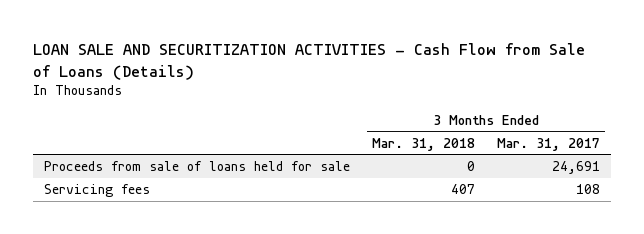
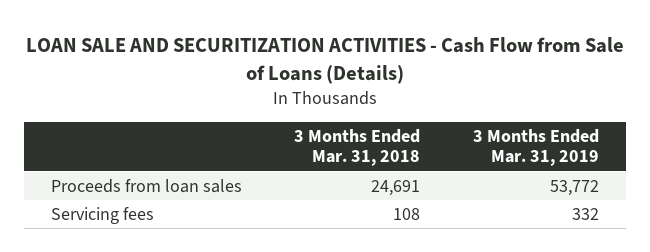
[496,137,600,151] Mar. 31, 2017 -> none
none -> [473,128,600,167] 3 Months Ended Mar. 31, 2019
[44,161,351,172] Proceeds from sale of loans held for sale -> [50,179,242,194] Proceeds from loan sales
[467,161,476,172] 0 -> [371,180,421,197] 24,691
[451,184,476,195] 407 -> [393,208,421,221] 108

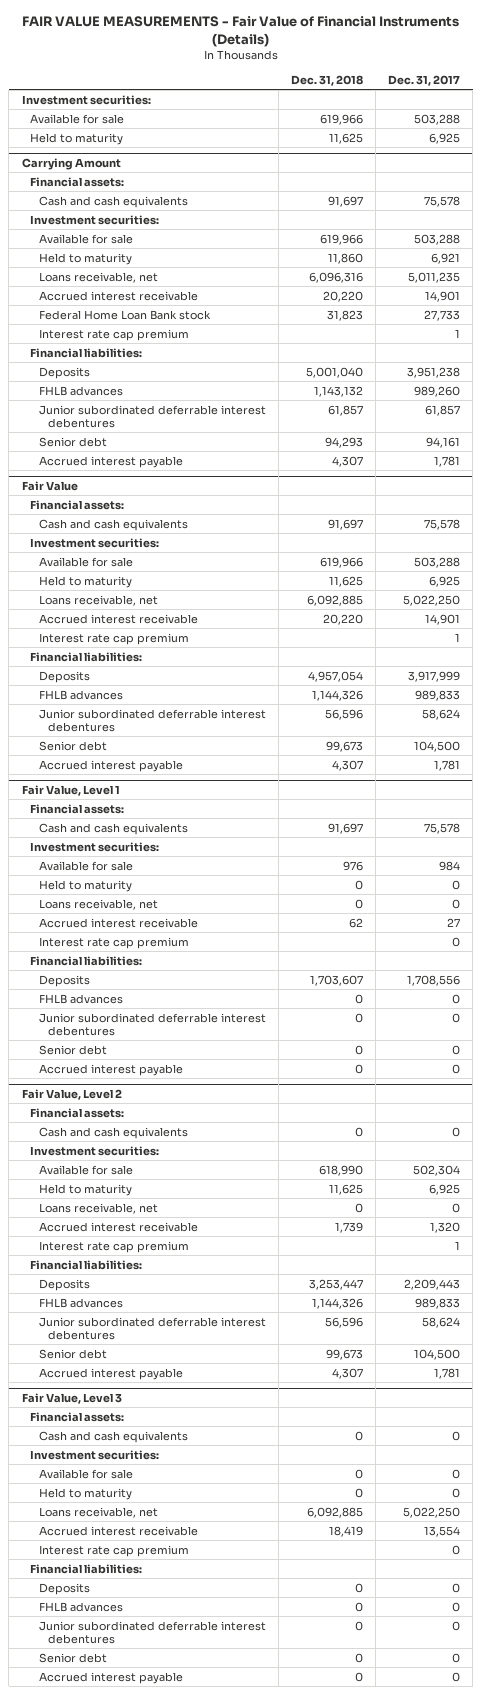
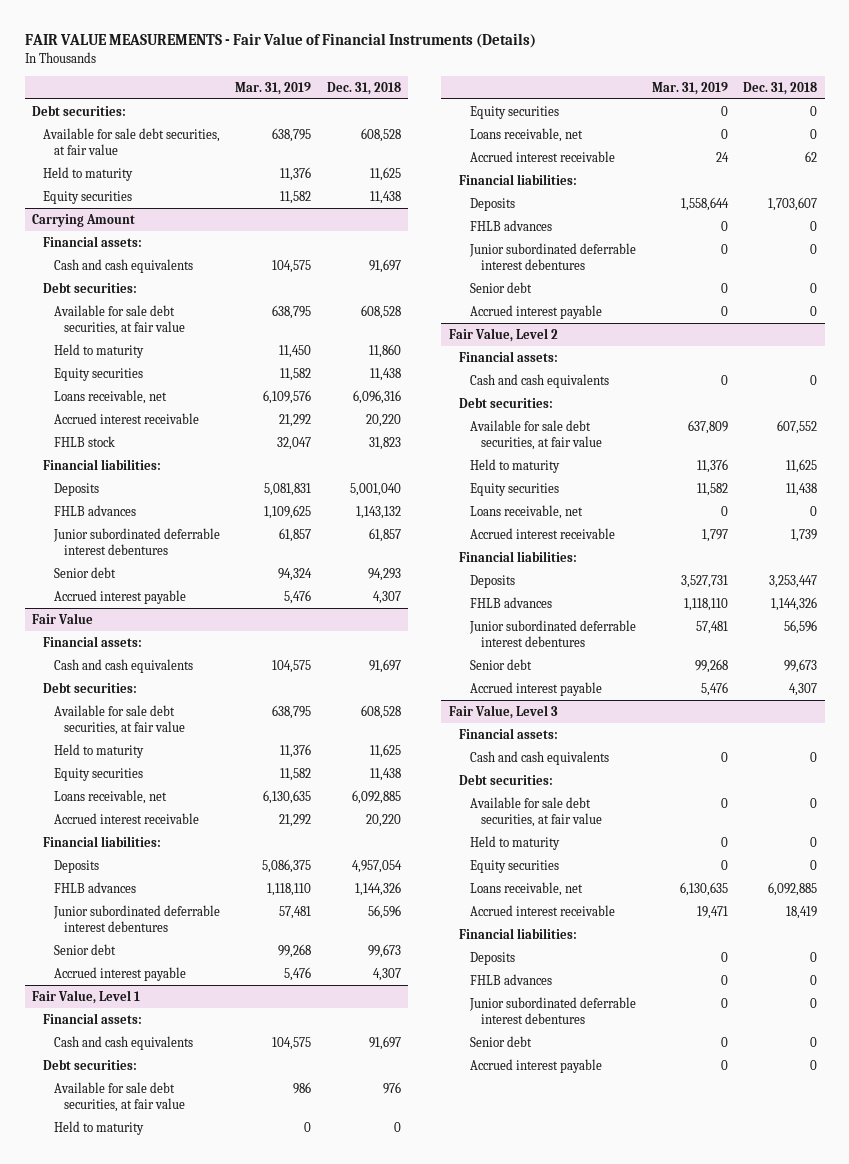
[388,74,461,86] Dec. 31, 2017 -> none
none -> [235,81,312,95] Mar. 31, 2019
[21,94,151,105] Investment securities: -> [32,104,127,116] Debt securities:
[30,113,125,124] Available for sale -> [43,127,221,156] Available for sale debt securities, at fair value
[320,113,364,125] 619,966 -> [360,127,401,142] 608,528
none -> [43,190,133,204] Equity securities
[30,214,160,225] Investment securities: -> [43,281,138,293] Debt securities:
[39,233,134,244] Available for sale -> [53,304,186,336] Available for sale debt securities, at fair value
[320,233,364,245] 619,966 -> [360,304,401,319] 608,528
none -> [53,367,143,381] Equity securities
[39,328,190,341] Interest rate cap premium -> none
[39,309,212,320] Federal Home Loan Bank stock -> [53,435,115,447] FHLB stock
[30,537,160,548] Investment securities: -> [43,681,138,693] Debt securities:
[39,556,134,567] Available for sale -> [53,704,186,736] Available for sale debt securities, at fair value
[320,556,364,568] 619,966 -> [360,704,401,719] 608,528
none -> [53,767,143,781] Equity securities
[39,632,190,645] Interest rate cap premium -> none
[30,841,160,852] Investment securities: -> [43,1058,138,1070] Debt securities:
[39,860,134,871] Available for sale -> [53,1081,186,1113] Available for sale debt securities, at fair value
none -> [470,105,560,119] Equity securities
[39,936,190,949] Interest rate cap premium -> none
[30,1145,160,1156] Investment securities: -> [459,396,554,408] Debt securities:
[39,1164,134,1175] Available for sale -> [470,419,602,451] Available for sale debt securities, at fair value
[319,1164,364,1176] 618,990 -> [776,419,817,434] 607,552
none -> [470,482,560,496] Equity securities
[39,1240,190,1253] Interest rate cap premium -> none
[30,1449,160,1460] Investment securities: -> [459,773,554,785] Debt securities:
[39,1468,134,1479] Available for sale -> [470,796,602,828] Available for sale debt securities, at fair value
none -> [470,859,560,873] Equity securities
[39,1544,190,1557] Interest rate cap premium -> none

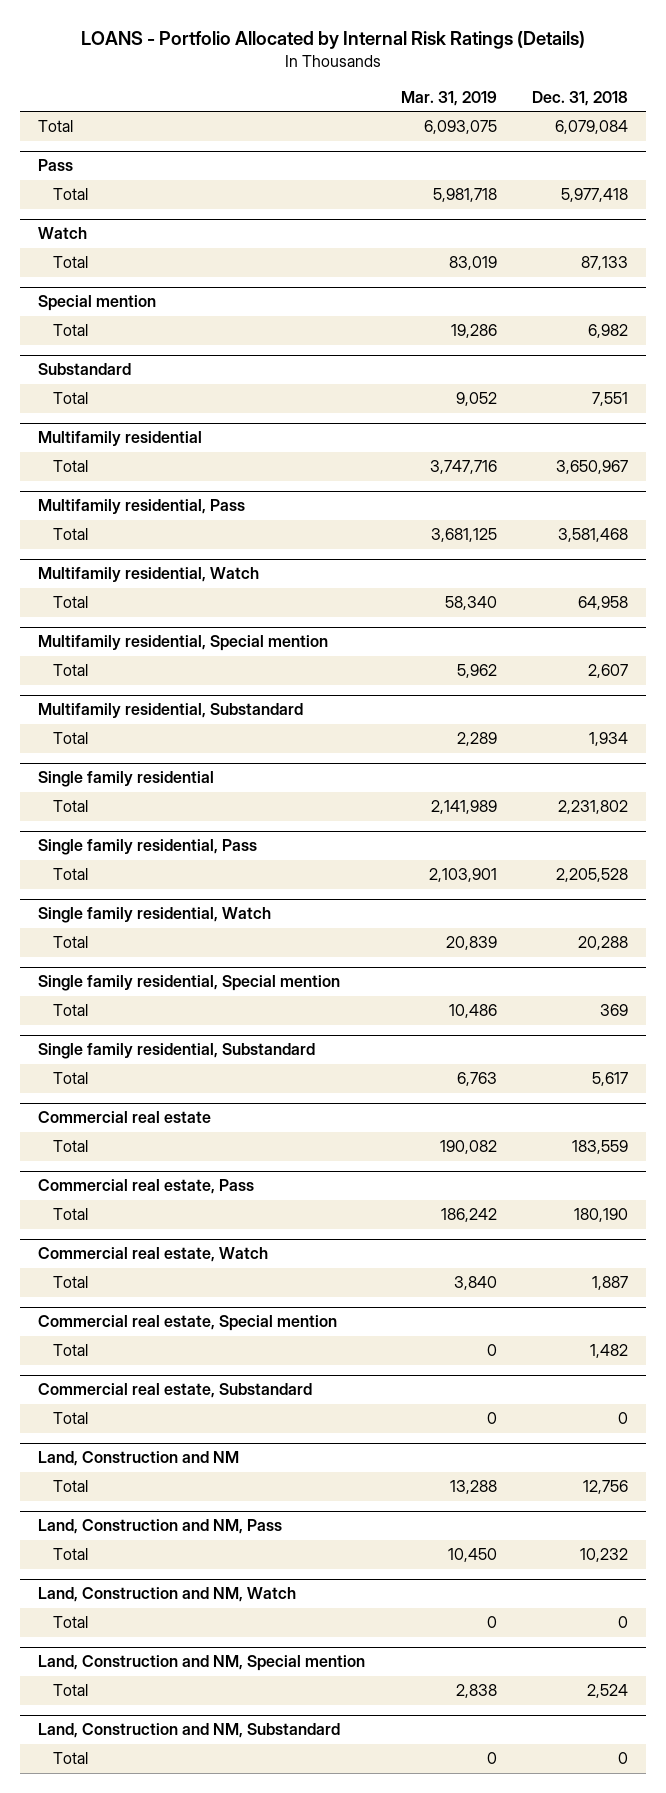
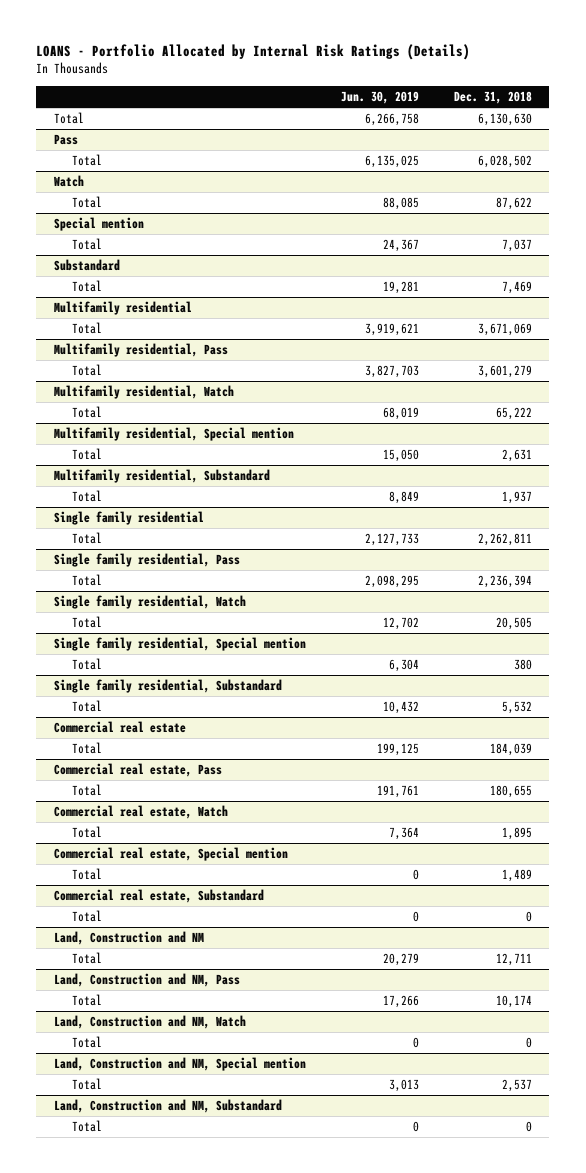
[400,90,497,106] Mar. 31, 2019 -> none
none -> [340,91,419,105] Jun. 30, 2019
[555,120,629,135] 6,079,084 -> [477,113,532,127] 6,130,630
[561,188,629,203] 5,977,418 -> [477,155,532,169] 6,028,502
[581,256,629,271] 87,133 -> [495,197,532,211] 87,622
[588,324,629,339] 6,982 -> [501,239,532,253] 7,037
[592,392,629,407] 7,551 -> [501,281,532,295] 7,469
[556,460,629,475] 3,650,967 -> [477,323,532,337] 3,671,069
[558,528,629,543] 3,581,468 -> [477,365,532,379] 3,601,279
[578,596,629,611] 64,958 -> [495,407,532,421] 65,222
[588,664,629,679] 2,607 -> [501,449,532,463] 2,631
[589,732,629,747] 1,934 -> [501,491,532,505] 1,937
[558,800,629,815] 2,231,802 -> [477,533,532,547] 2,262,811
[556,868,629,883] 2,205,528 -> [477,575,532,589] 2,236,394
[578,936,629,951] 20,288 -> [495,617,532,631] 20,505
[600,1004,629,1017] 369 -> [513,659,532,671] 380
[592,1072,629,1087] 5,617 -> [501,701,532,715] 5,532
[572,1140,629,1155] 183,559 -> [489,743,532,757] 184,039
[574,1208,629,1223] 180,190 -> [489,785,532,799] 180,655
[592,1276,629,1291] 1,887 -> [501,827,532,841] 1,895
[590,1344,629,1359] 1,482 -> [501,869,532,883] 1,489
[583,1480,629,1495] 12,756 -> [495,953,532,967] 12,711
[580,1548,629,1563] 10,232 -> [495,995,532,1009] 10,174
[587,1684,629,1699] 2,524 -> [501,1079,532,1093] 2,537

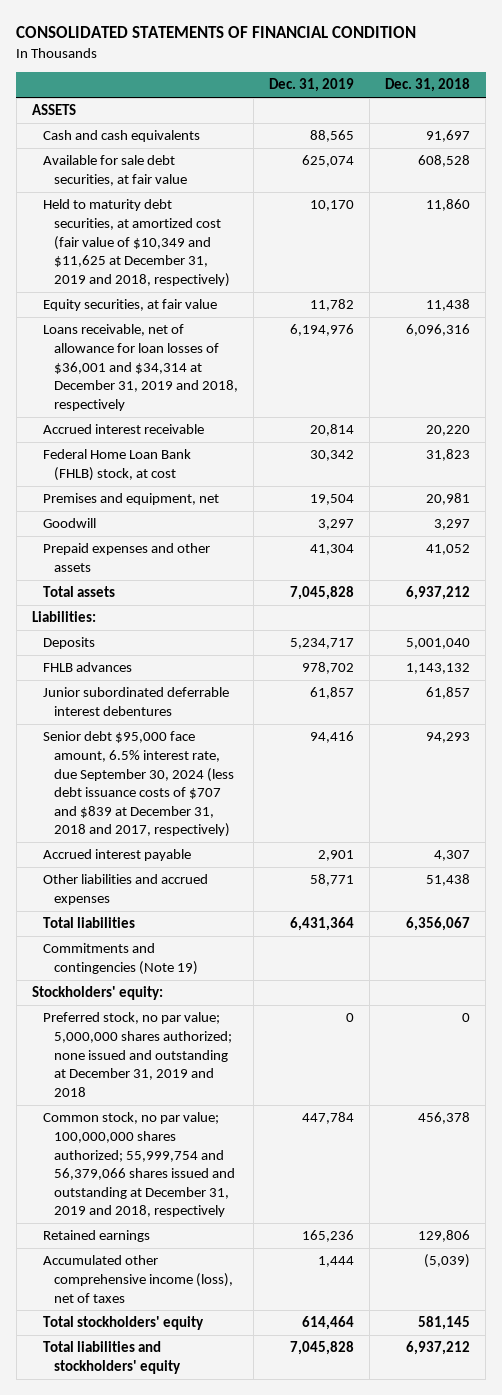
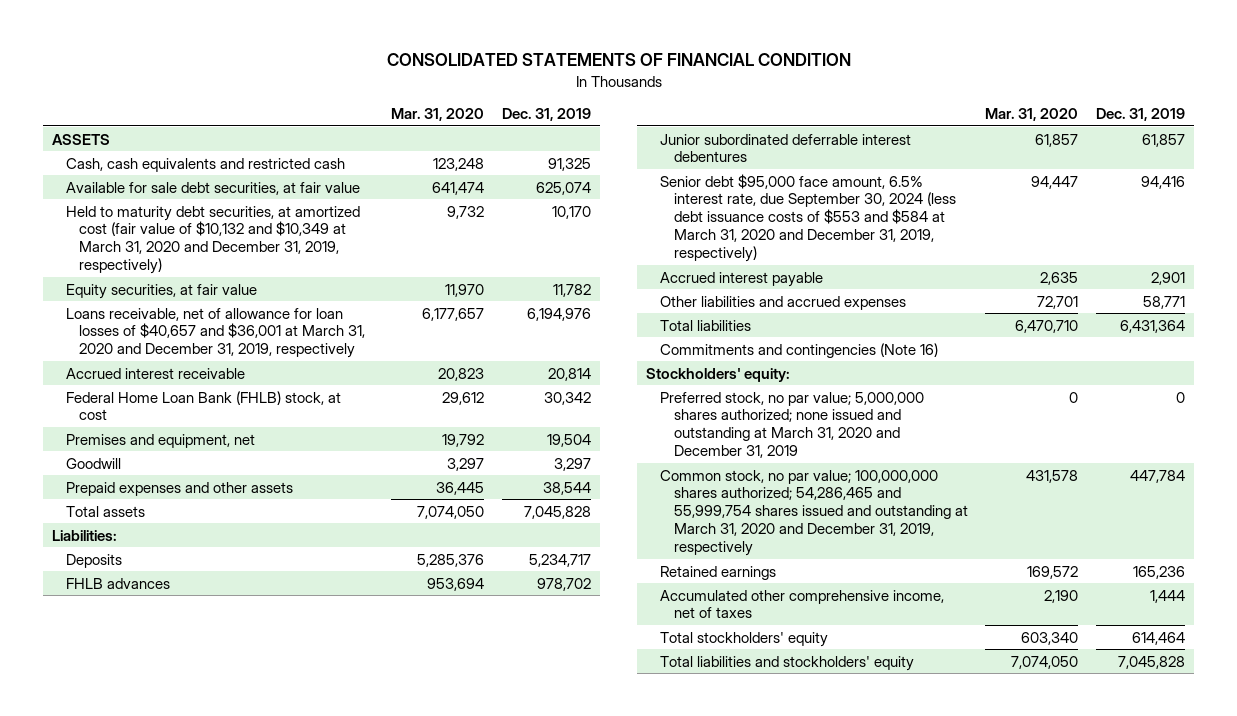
[385,78,471,93] Dec. 31, 2018 -> none
none -> [391,108,485,122] Mar. 31, 2020
[42,130,200,143] Cash and cash equivalents -> [65,157,345,172] Cash, cash equivalents and restricted cash
[310,130,355,143] 88,565 -> [548,157,592,171] 91,325
[42,199,230,287] Held to maturity debt securities, at amortized cost (fair value of $10,349 and $11,625 at December 31, 2019 and 2018, respectively) -> [65,205,360,275] Held to maturity debt securities, at amortized cost (fair value of $10,132 and $10,349 at March 31, 2020 and December 31, 2019, respectively)
[42,324,238,411] Loans receivable, net of allowance for loan losses of $36,001 and $34,314 at December 31, 2019 and 2018, respectively -> [65,307,366,359] Loans receivable, net of allowance for loan losses of $40,657 and $36,001 at March 31, 2020 and December 31, 2019, respectively
[310,544,355,556] 41,304 -> [543,481,592,495] 38,544
[42,731,234,838] Senior debt $95,000 face amount, 6.5% interest rate, due September 30, 2024 (less debt issuance costs of $707 and $839 at December 31, 2018 and 2017, respectively) -> [659,173,956,262] Senior debt $95,000 face amount, 6.5% interest rate, due September 30, 2024 (less debt issuance costs of $553 and $584 at March 31, 2020 and December 31, 2019, respectively)
[42,943,198,975] Commitments and contingencies (Note 19) -> [659,342,938,358] Commitments and contingencies (Note 16)
[42,1012,232,1097] Preferred stock, no par value; 5,000,000 shares authorized; none issued and outstanding at December 31, 2019 and 2018 -> [659,391,924,459] Preferred stock, no par value; 5,000,000 shares authorized; none issued and outstanding at March 31, 2020 and December 31, 2019
[42,1112,235,1218] Common stock, no par value; 100,000,000 shares authorized; 55,999,754 and 56,379,066 shares issued and outstanding at December 31, 2019 and 2018, respectively -> [659,469,968,556] Common stock, no par value; 100,000,000 shares authorized; 54,286,465 and 55,999,754 shares issued and outstanding at March 31, 2020 and December 31, 2019, respectively
[42,1255,233,1303] Accumulated other comprehensive income (loss), net of taxes -> [659,589,944,619] Accumulated other comprehensive income, net of taxes

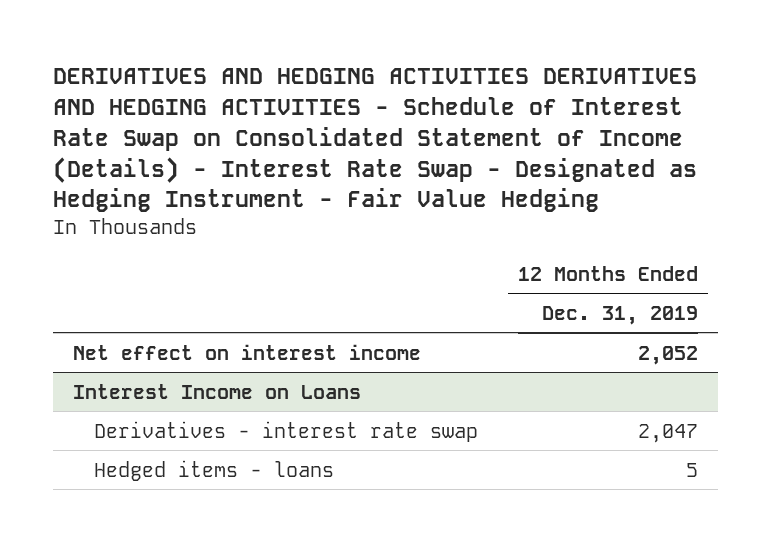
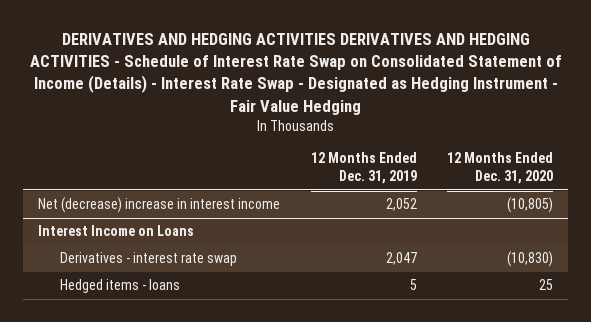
none -> [446,152,553,185] 12 Months Ended Dec. 31, 2020
[73,343,422,360] Net effect on interest income -> [38,197,281,214] Net (decrease) increase in interest income

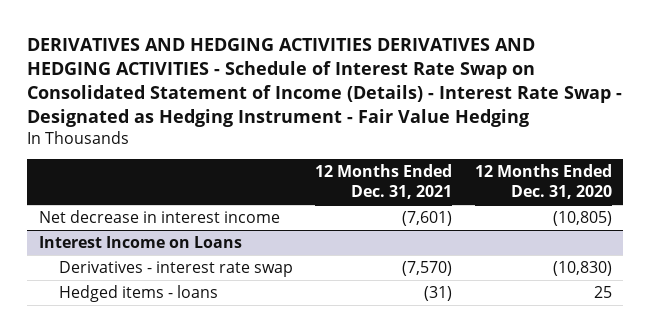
[310,152,417,185] 12 Months Ended Dec. 31, 2019 -> none
none -> [315,164,453,199] 12 Months Ended Dec. 31, 2021
[38,197,281,214] Net (decrease) increase in interest income -> [38,210,280,224] Net decrease in interest income

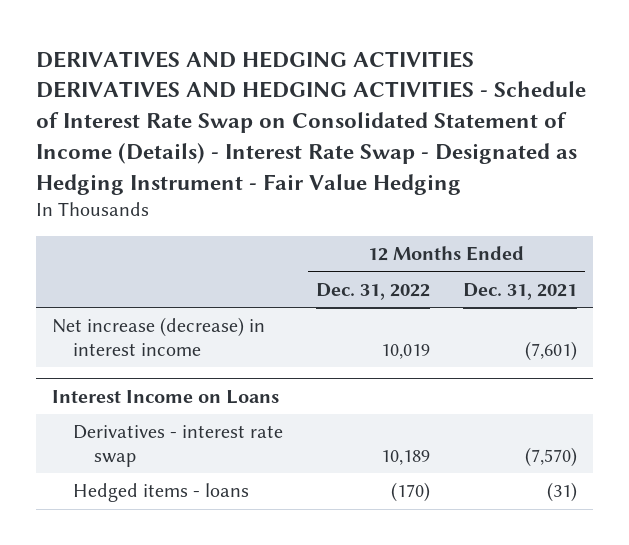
[474,164,612,199] 12 Months Ended Dec. 31, 2020 -> none
none -> [315,282,430,300] Dec. 31, 2022
[38,210,280,224] Net decrease in interest income -> [52,317,266,356] Net increase (decrease) in interest income

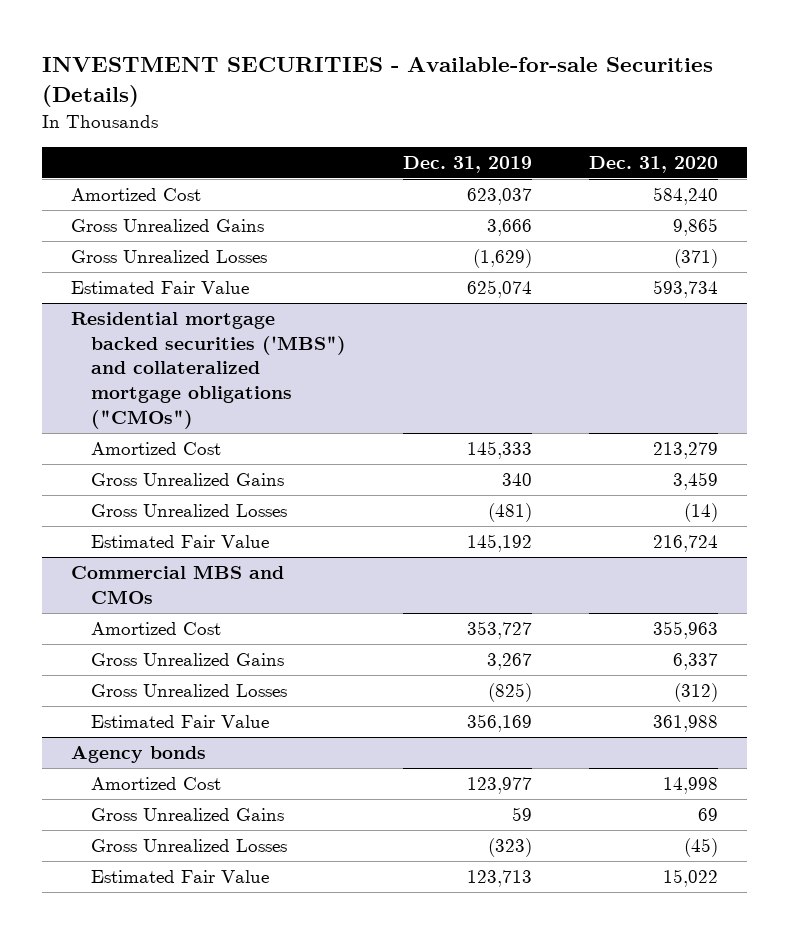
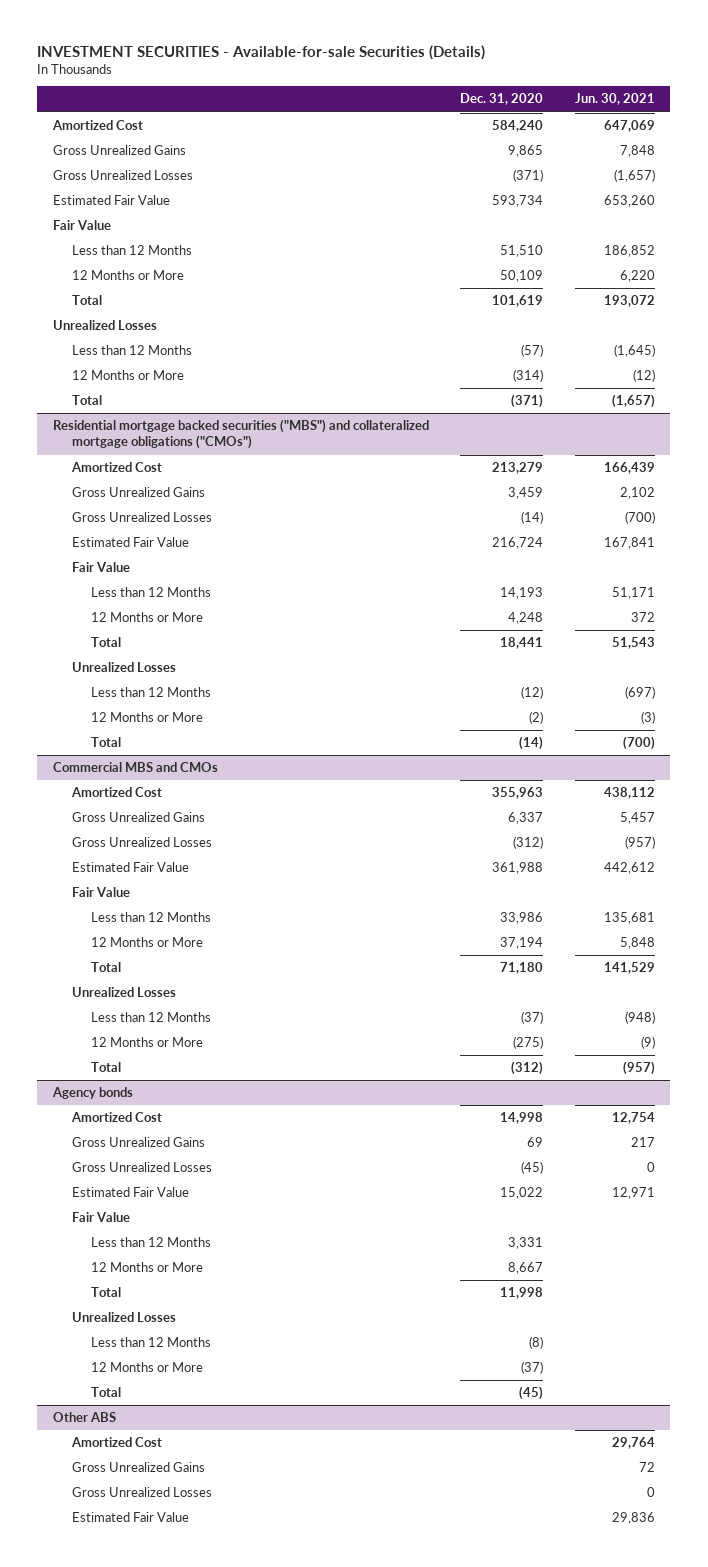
[402,155,532,173] Dec. 31, 2019 -> none
none -> [574,93,655,106] Jun. 30, 2021
none -> [52,220,111,231] Fair Value
none -> [72,245,193,256] Less than 12 Months
none -> [72,270,185,281] 12 Months or More
none -> [72,295,103,306] Total
none -> [52,320,157,331] Unrealized Losses
none -> [72,345,193,356] Less than 12 Months
none -> [72,370,185,381] 12 Months or More
none -> [72,395,103,406] Total
[70,312,346,429] Residential mortgage backed securities ('MBS") and collateralized mortgage obligations ("CMOs") -> [52,419,429,450] Residential mortgage backed securities ("MBS") and collateralized mortgage obligations ("CMOs")
none -> [72,562,131,573] Fair Value
none -> [91,587,212,598] Less than 12 Months
none -> [91,612,204,623] 12 Months or More
none -> [91,637,122,648] Total
none -> [72,662,177,673] Unrealized Losses
none -> [91,687,212,698] Less than 12 Months
none -> [91,712,204,723] 12 Months or More
none -> [91,737,122,748] Total
none -> [72,887,131,898] Fair Value
none -> [91,912,212,923] Less than 12 Months
none -> [91,937,204,948] 12 Months or More
none -> [91,962,122,973] Total
none -> [72,987,177,998] Unrealized Losses
none -> [91,1012,212,1023] Less than 12 Months
none -> [91,1037,204,1048] 12 Months or More
none -> [91,1062,122,1073] Total
none -> [72,1212,131,1223] Fair Value
none -> [91,1237,212,1248] Less than 12 Months
none -> [91,1262,204,1273] 12 Months or More
none -> [91,1287,122,1298] Total
none -> [72,1312,177,1323] Unrealized Losses
none -> [91,1337,212,1348] Less than 12 Months
none -> [91,1362,204,1373] 12 Months or More
none -> [91,1387,122,1398] Total
none -> [52,1412,116,1423] Other ABS
none -> [71,1437,163,1448] Amortized Cost
none -> [72,1462,206,1473] Gross Unrealized Gains
none -> [72,1487,213,1498] Gross Unrealized Losses
none -> [72,1512,190,1523] Estimated Fair Value

